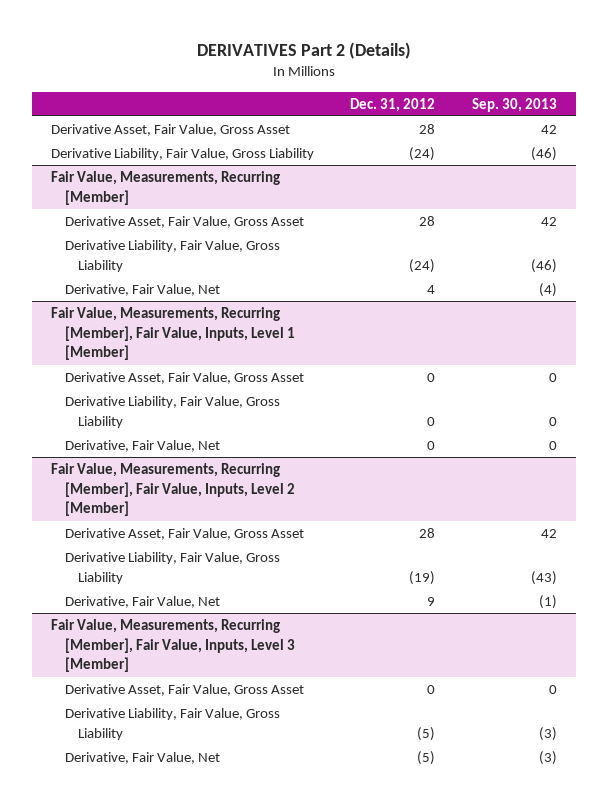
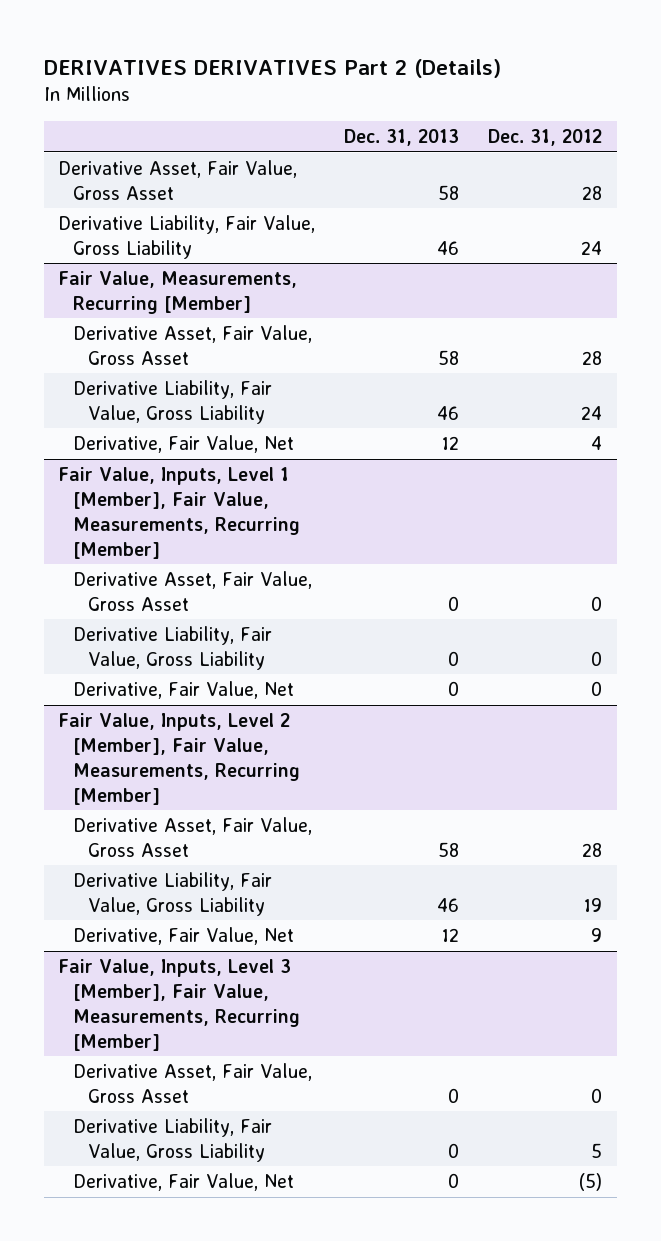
[196,41,411,59] DERIVATIVES Part 2 (Details) -> [44,58,502,78] DERIVATIVES DERIVATIVES Part 2 (Details)
[472,97,558,112] Sep. 30, 2013 -> none
none -> [344,128,460,146] Dec. 31, 2013
[409,147,436,162] (24) -> [581,240,603,255] 24
[409,258,436,273] (24) -> [581,405,603,420] 24
[50,307,295,361] Fair Value, Measurements, Recurring [Member], Fair Value, Inputs, Level 1 [Member] -> [58,466,301,559] Fair Value, Inputs, Level 1 [Member], Fair Value, Measurements, Recurring [Member]
[50,463,295,517] Fair Value, Measurements, Recurring [Member], Fair Value, Inputs, Level 2 [Member] -> [58,712,301,805] Fair Value, Inputs, Level 2 [Member], Fair Value, Measurements, Recurring [Member]
[409,570,436,585] (19) -> [584,897,603,912] 19
[50,619,295,673] Fair Value, Measurements, Recurring [Member], Fair Value, Inputs, Level 3 [Member] -> [58,958,301,1051] Fair Value, Inputs, Level 3 [Member], Fair Value, Measurements, Recurring [Member]
[417,726,436,741] (5) -> [591,1142,603,1158] 5

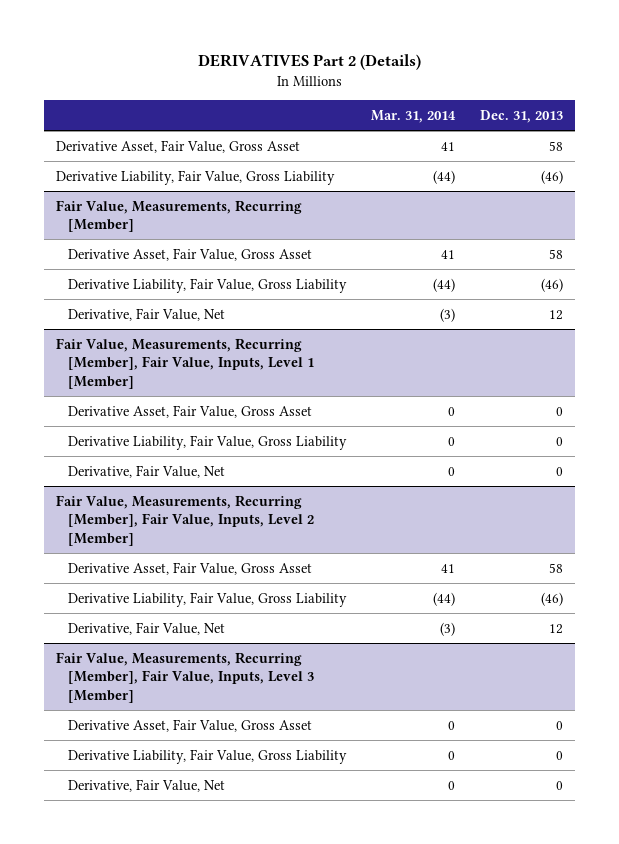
[44,58,502,78] DERIVATIVES DERIVATIVES Part 2 (Details) -> [197,54,421,71] DERIVATIVES Part 2 (Details)
[488,128,603,146] Dec. 31, 2012 -> none
none -> [370,109,456,123] Mar. 31, 2014
[437,240,460,255] 46 -> [540,169,563,184] (46)
[437,405,460,420] 46 -> [540,277,563,292] (46)
[58,466,301,559] Fair Value, Inputs, Level 1 [Member], Fair Value, Measurements, Recurring [Member] -> [56,337,314,390] Fair Value, Measurements, Recurring [Member], Fair Value, Inputs, Level 1 [Member]
[58,712,301,805] Fair Value, Inputs, Level 2 [Member], Fair Value, Measurements, Recurring [Member] -> [56,494,314,547] Fair Value, Measurements, Recurring [Member], Fair Value, Inputs, Level 2 [Member]
[437,897,460,912] 46 -> [540,591,563,606] (46)
[58,958,301,1051] Fair Value, Inputs, Level 3 [Member], Fair Value, Measurements, Recurring [Member] -> [56,651,314,704] Fair Value, Measurements, Recurring [Member], Fair Value, Inputs, Level 3 [Member]

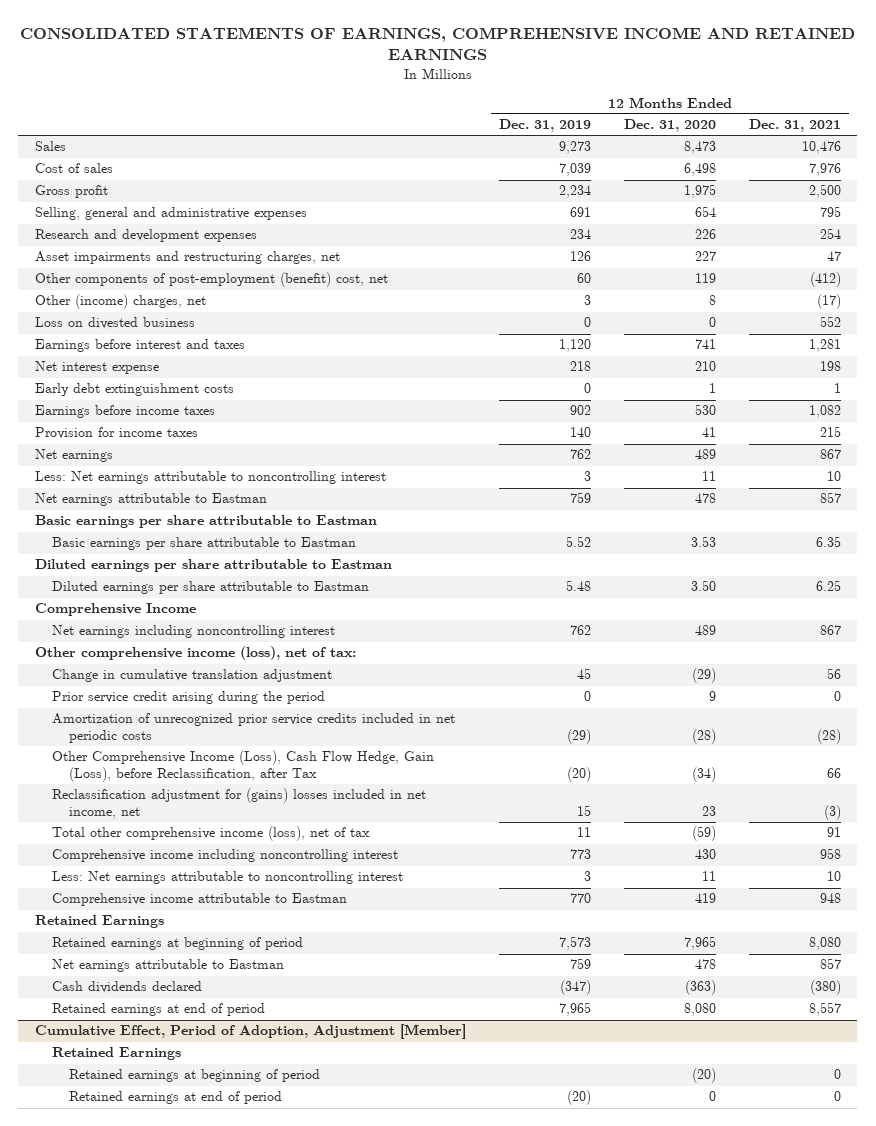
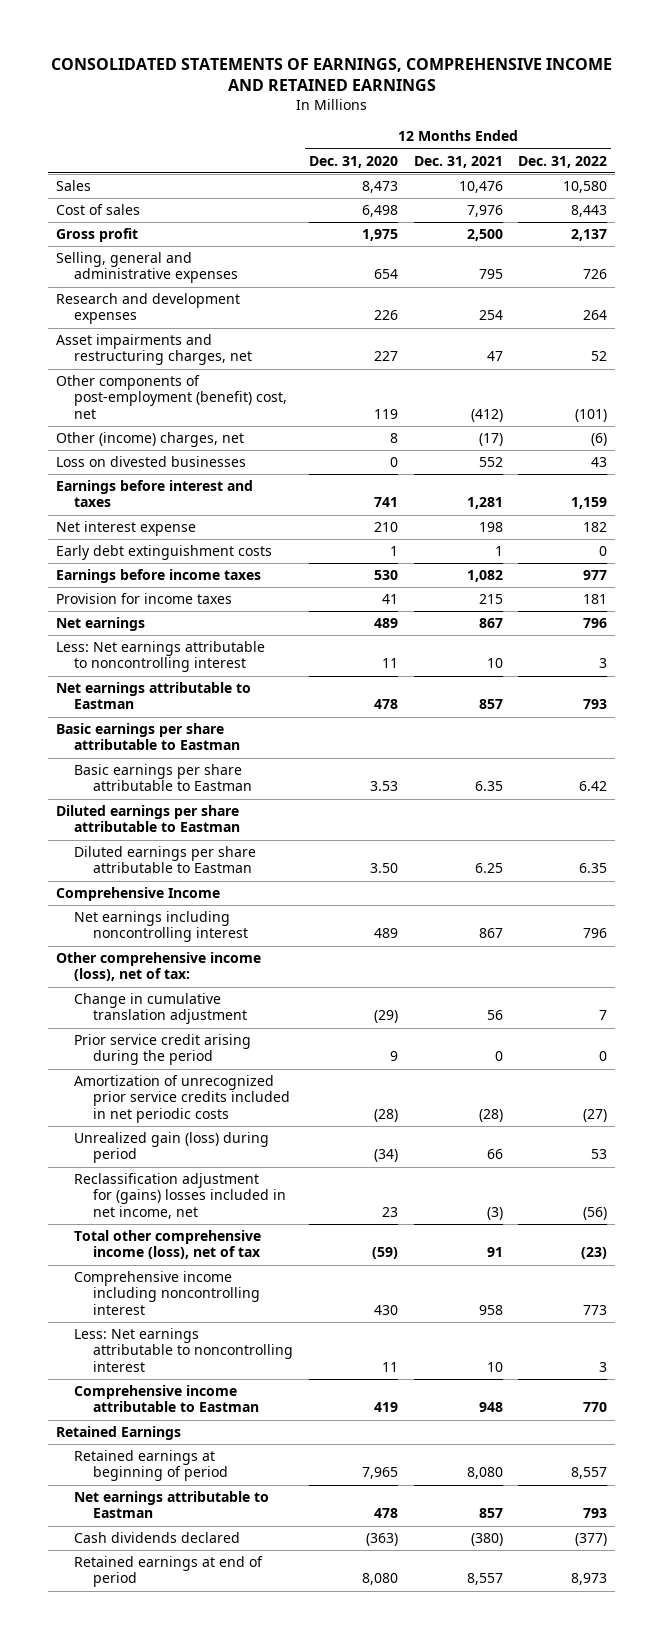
[498,119,591,133] Dec. 31, 2019 -> none
none -> [518,155,608,168] Dec. 31, 2022
[34,317,195,330] Loss on divested business -> [56,456,247,468] Loss on divested businesses
[51,750,434,783] Other Comprehensive Income (Loss), Cash Flow Hedge, Gain (Loss), before Reclassification, after Tax -> [74,1132,270,1164] Unrealized gain (loss) during period
[34,1024,466,1040] Cumulative Effect, Period of Adoption, Adjustment [Member] -> none
[51,1047,181,1061] Retained Earnings -> none
[69,1069,321,1083] Retained earnings at beginning of period -> none
[69,1091,283,1105] Retained earnings at end of period -> none

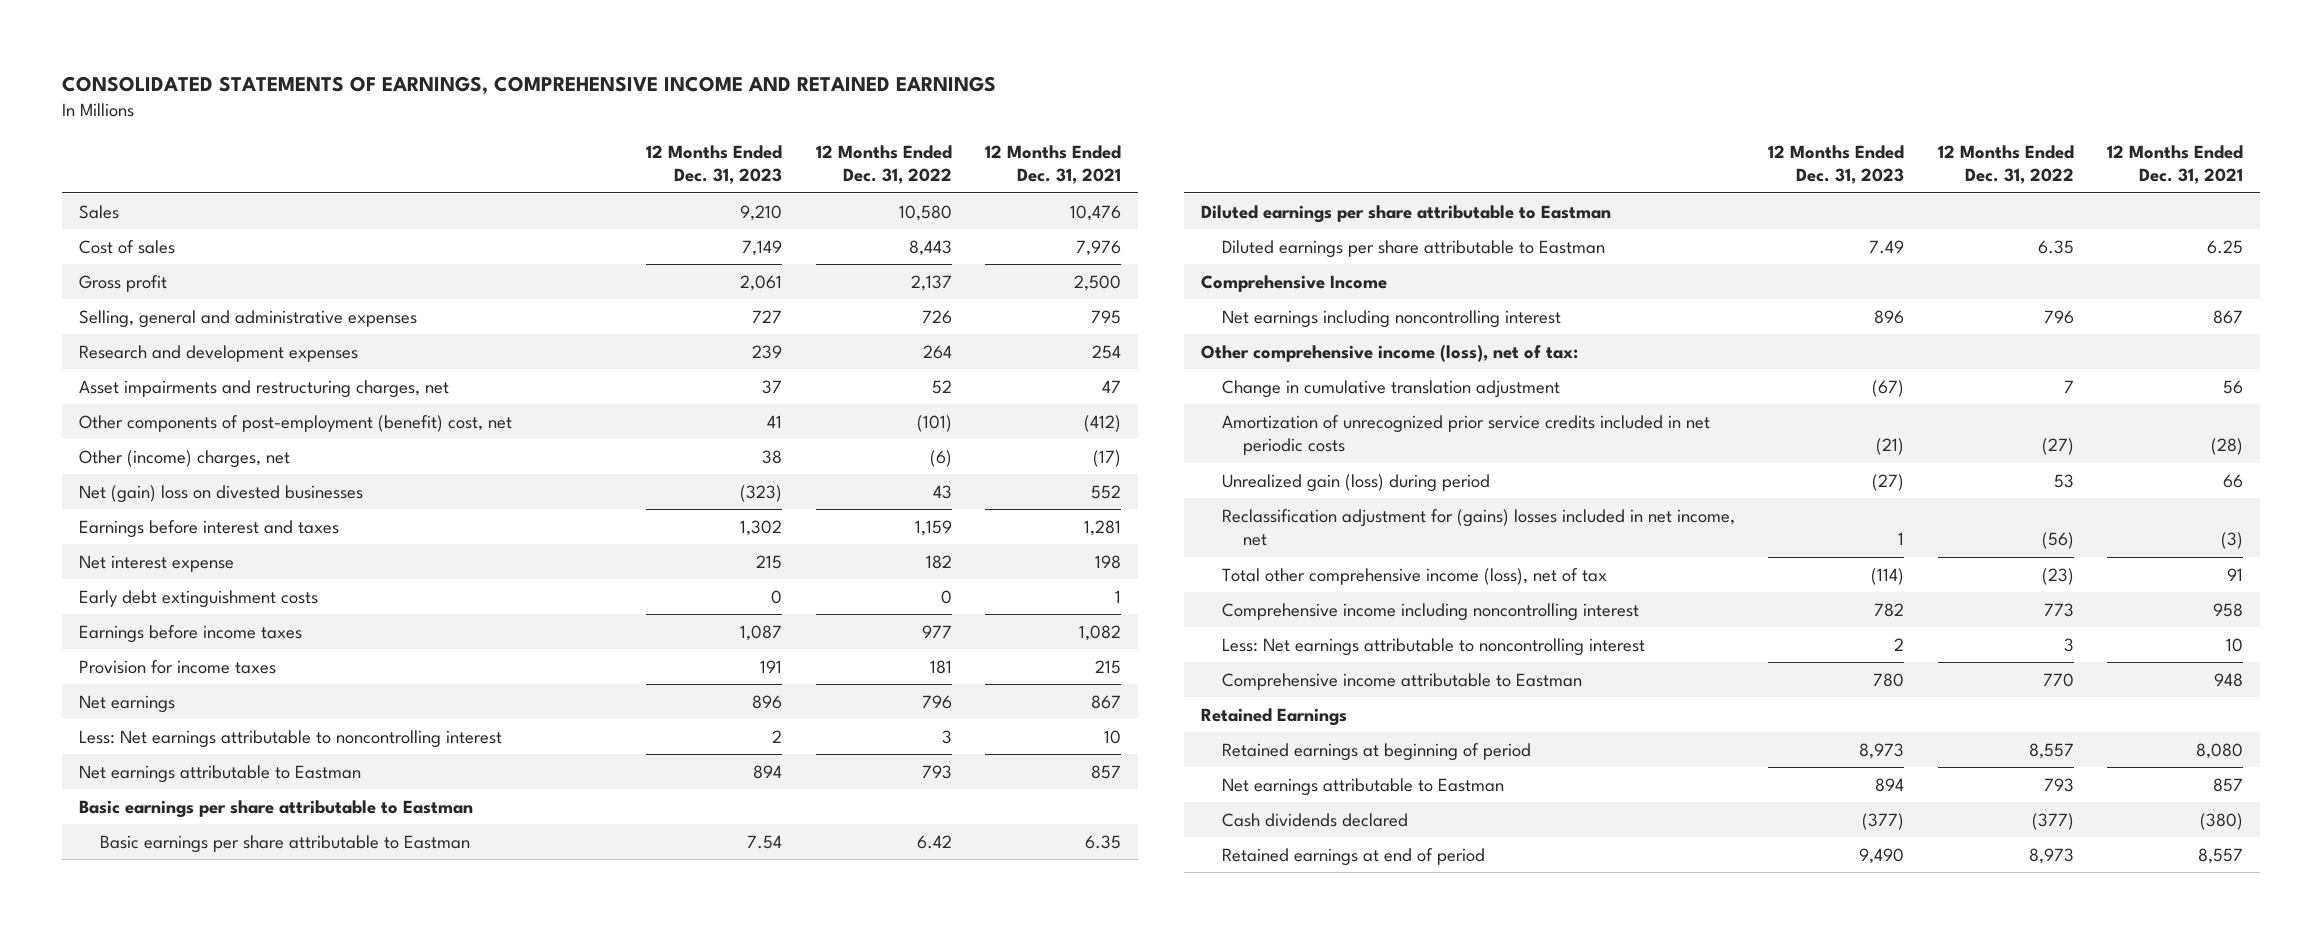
[308,155,398,168] Dec. 31, 2020 -> none
none -> [646,144,783,185] 12 Months Ended Dec. 31, 2023
[56,456,247,468] Loss on divested businesses -> [78,484,363,503] Net (gain) loss on divested businesses
[74,1034,252,1066] Prior service credit arising during the period -> none

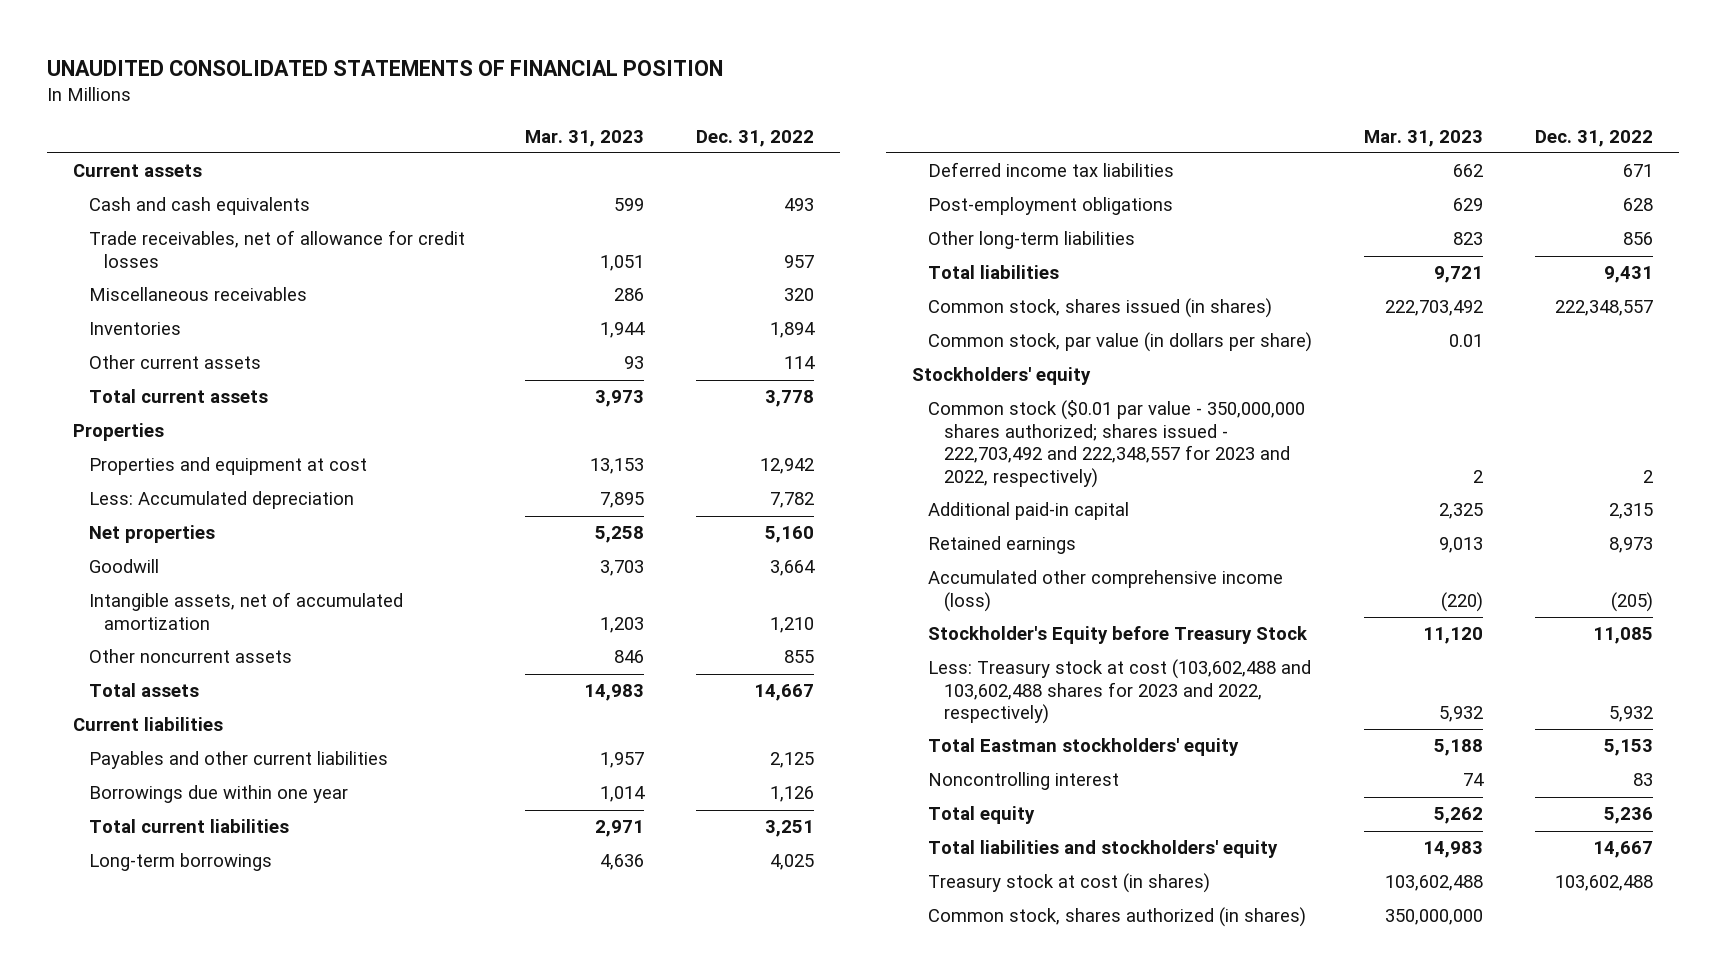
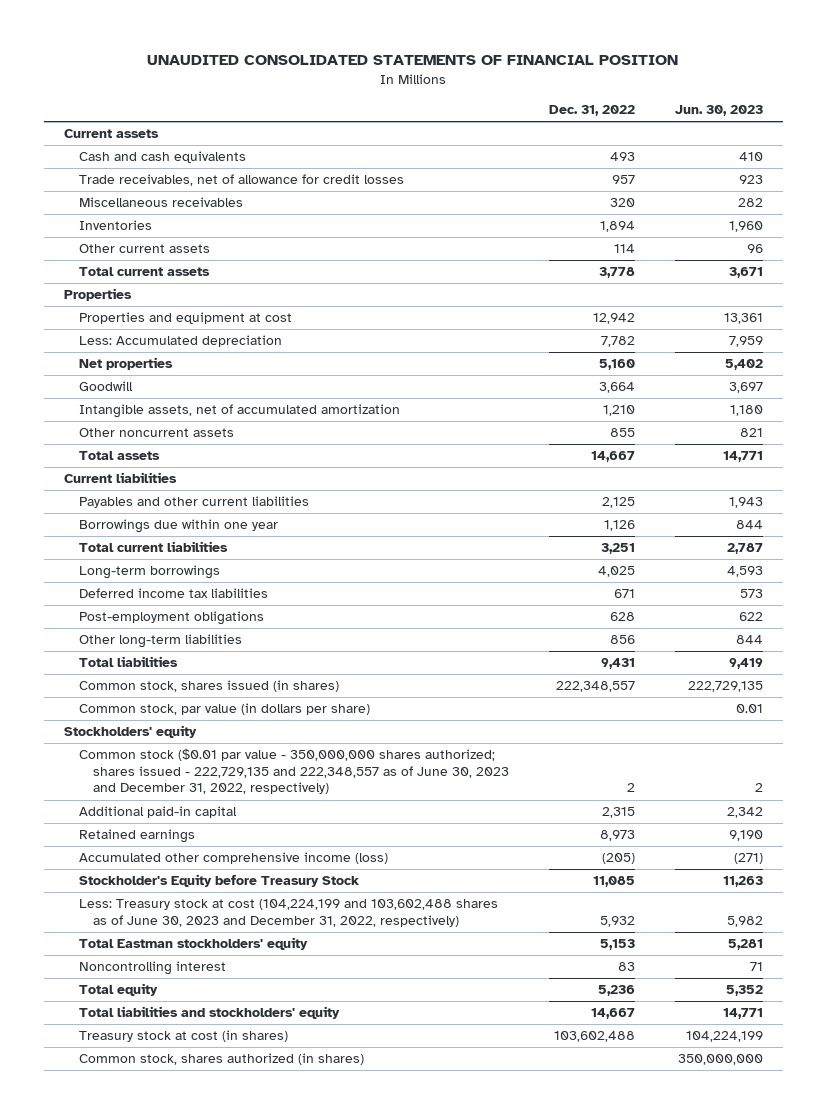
[524,129,644,147] Mar. 31, 2023 -> none
none -> [675,105,764,117] Jun. 30, 2023
[928,400,1306,488] Common stock ($0.01 par value - 350,000,000 shares authorized; shares issued - 222,703,492 and 222,348,557 for 2023 and 2022, respectively) -> [78,748,510,795] Common stock ($0.01 par value - 350,000,000 shares authorized; shares issued - 222,729,135 and 222,348,557 as of June 30, 2023 and December 31, 2022, respectively)
[928,659,1312,725] Less: Treasury stock at cost (103,602,488 and 103,602,488 shares for 2023 and 2022, respectively) -> [78,899,498,927] Less: Treasury stock at cost (104,224,199 and 103,602,488 shares as of June 30, 2023 and December 31, 2022, respectively)

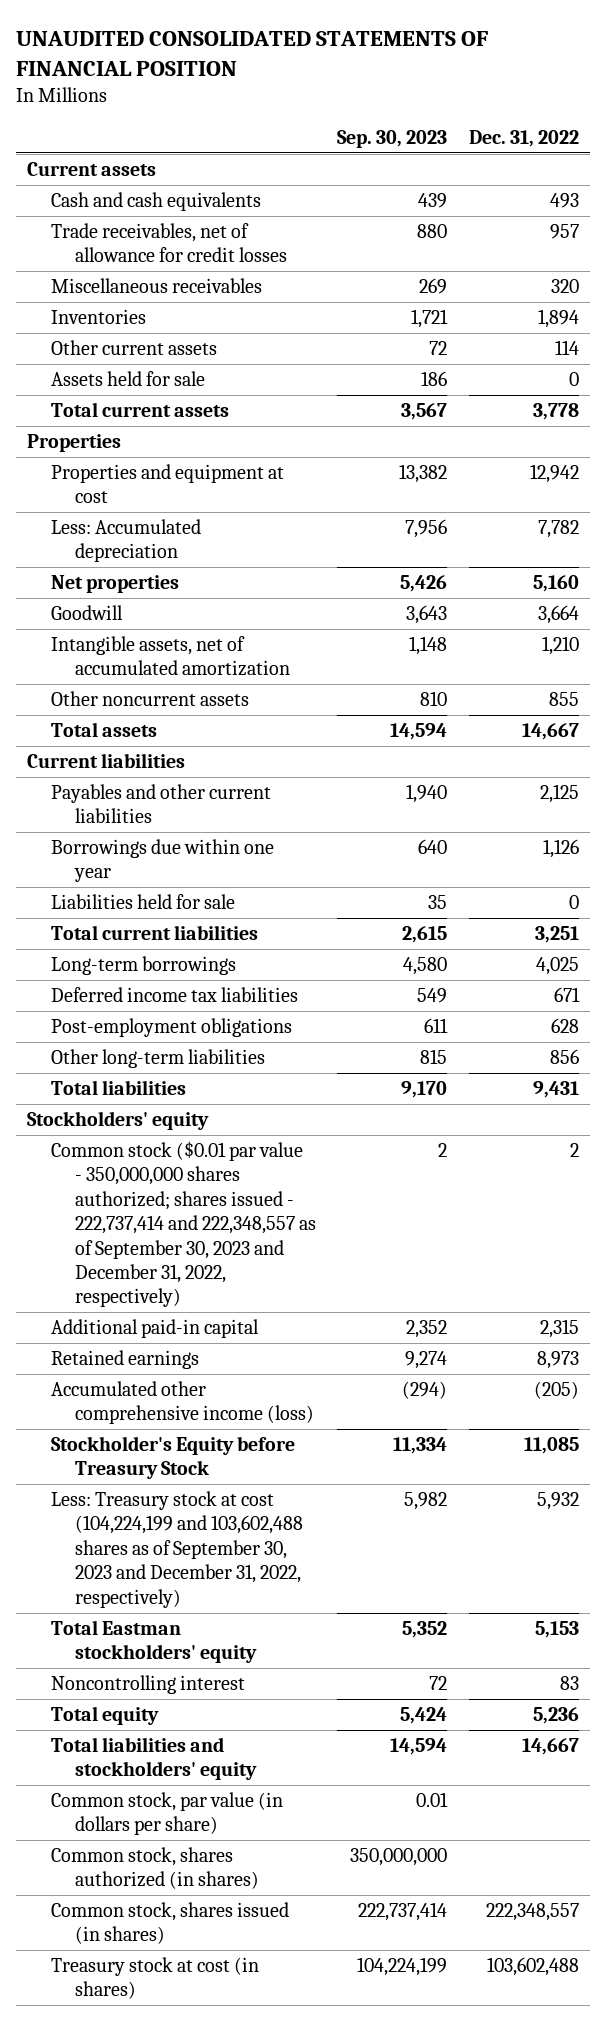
[675,105,764,117] Jun. 30, 2023 -> none
none -> [337,129,448,148] Sep. 30, 2023
none -> [50,371,205,387] Assets held for sale
none -> [50,894,235,910] Liabilities held for sale
[78,748,510,795] Common stock ($0.01 par value - 350,000,000 shares authorized; shares issued - 222,729,135 and 222,348,557 as of June 30, 2023 and December 31, 2022, respectively) -> [50,1141,316,1308] Common stock ($0.01 par value - 350,000,000 shares authorized; shares issued - 222,737,414 and 222,348,557 as of September 30, 2023 and December 31, 2022, respectively)
[78,899,498,927] Less: Treasury stock at cost (104,224,199 and 103,602,488 shares as of June 30, 2023 and December 31, 2022, respectively) -> [50,1491,303,1608] Less: Treasury stock at cost (104,224,199 and 103,602,488 shares as of September 30, 2023 and December 31, 2022, respectively)
[78,703,370,716] Common stock, par value (in dollars per share) -> [50,1792,283,1836] Common stock, par value (in dollars per share)
[78,680,339,693] Common stock, shares issued (in shares) -> [50,1902,289,1945] Common stock, shares issued (in shares)
[78,1030,288,1043] Treasury stock at cost (in shares) -> [50,1957,259,2000] Treasury stock at cost (in shares)

